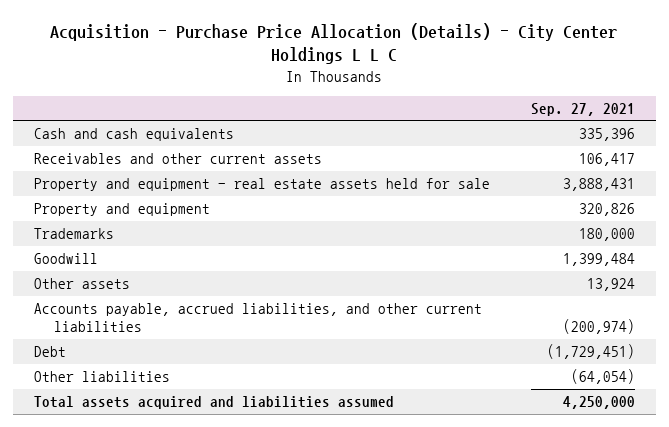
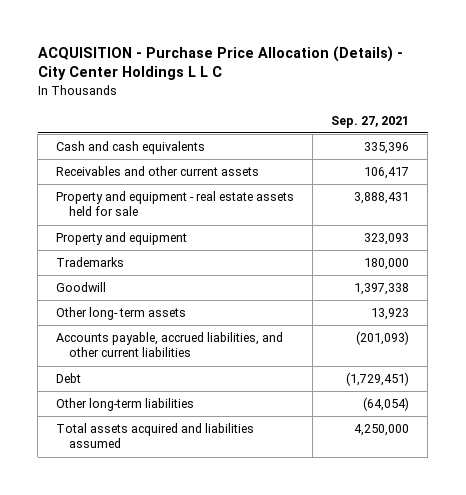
[50,22,618,65] Acquisition - Purchase Price Allocation (Details) - City Center Holdings L L C -> [37,45,403,81] ACQUISITION - Purchase Price Allocation (Details) - City Center Holdings L L C
[579,203,636,217] 320,826 -> [364,233,410,246] 323,093
[563,253,636,267] 1,399,484 -> [354,283,410,296] 1,397,338
[33,278,130,290] Other assets -> [56,307,187,321] Other long- term assets
[587,278,636,292] 13,924 -> [371,308,410,321] 13,923
[563,319,636,335] (200,974) -> [356,331,410,346] (201,093)
[33,371,170,383] Other liabilities -> [56,398,195,412] Other long-term liabilities

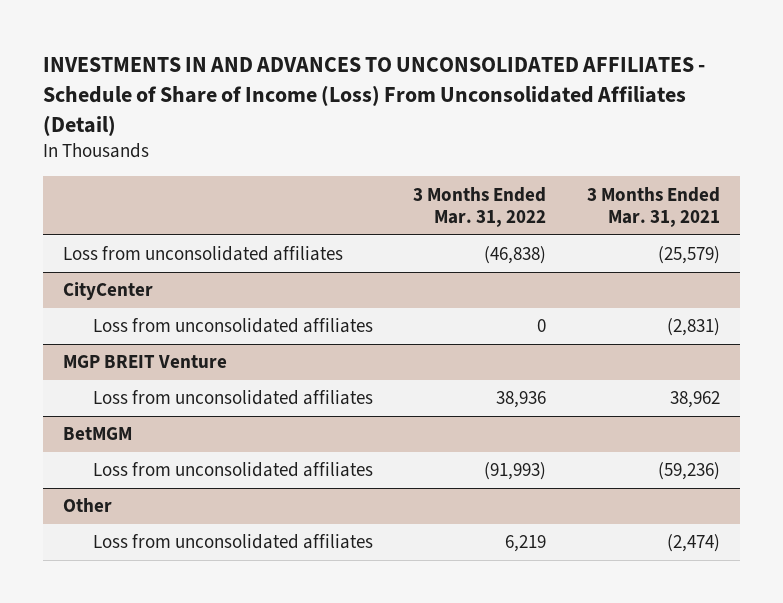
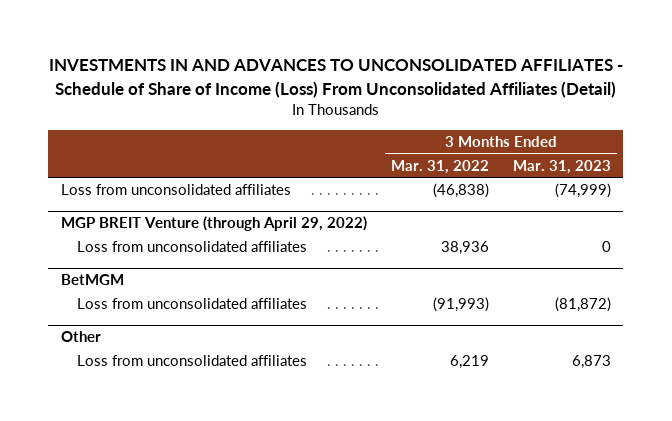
[587,186,721,227] 3 Months Ended Mar. 31, 2021 -> none
none -> [513,159,612,174] Mar. 31, 2023
[63,282,154,301] CityCenter -> none
[92,318,373,334] Loss from unconsolidated affiliates -> none
[63,355,228,369] MGP BREIT Venture -> [60,216,367,232] MGP BREIT Venture (through April 29, 2022)

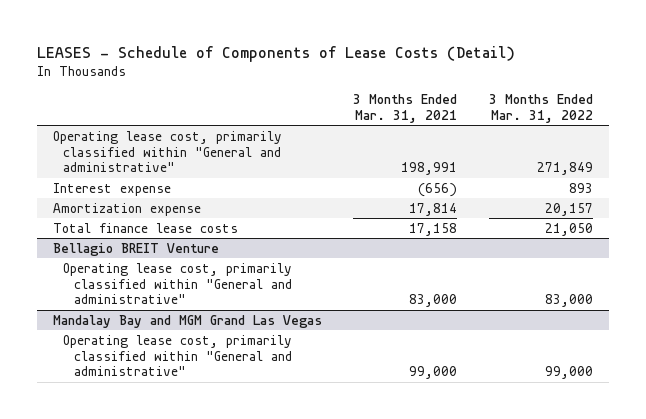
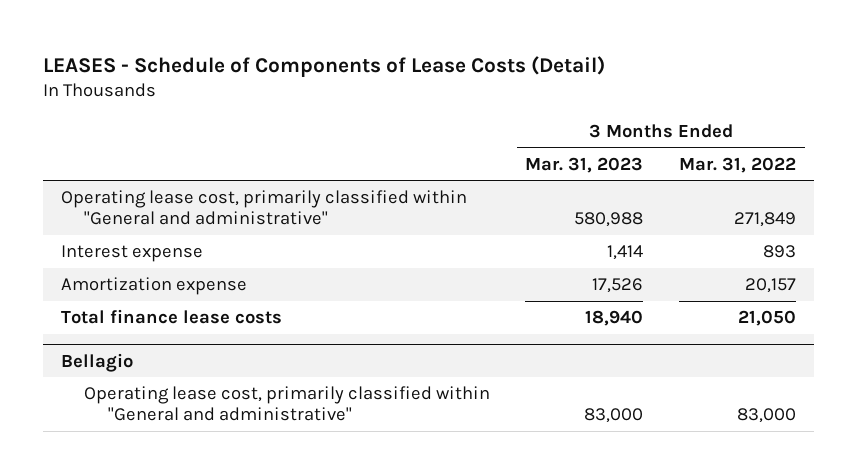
[353,93,458,123] 3 Months Ended Mar. 31, 2021 -> none
none -> [525,156,644,173] Mar. 31, 2023
[52,242,219,256] Bellagio BREIT Venture -> [60,352,133,372] Bellagio
[52,314,322,328] Mandalay Bay and MGM Grand Las Vegas -> none
[63,334,293,377] Operating lease cost, primarily classified within "General and administrative" -> none

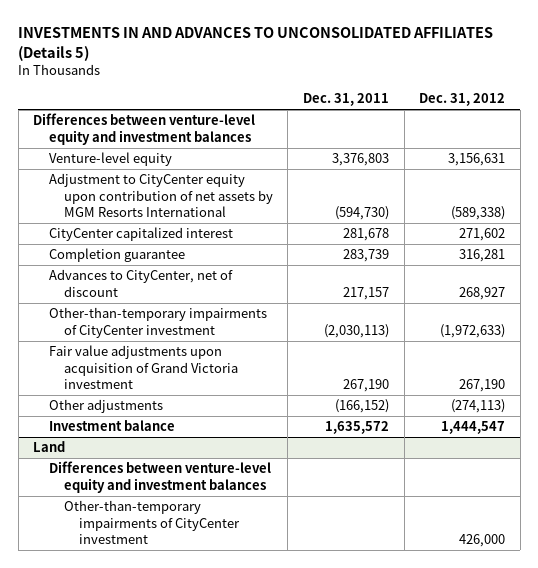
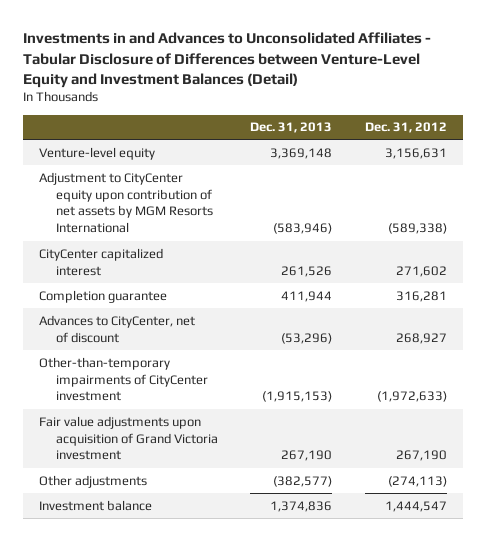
[18,26,494,61] INVESTMENTS IN AND ADVANCES TO UNCONSOLIDATED AFFILIATES (Details 5) -> [23,32,432,88] Investments in and Advances to Unconsolidated Affiliates - Tabular Disclosure of Differences between Venture-Level Equity and Investment Balances (Detail)
[303,93,390,107] Dec. 31, 2011 -> none
none -> [250,122,333,134] Dec. 31, 2013
[33,113,256,145] Differences between venture-level equity and investment balances -> none
[33,441,66,453] Land -> none
[48,461,271,493] Differences between venture-level equity and investment balances -> none
[63,500,241,545] Other-than-temporary impairments of CityCenter investment -> none

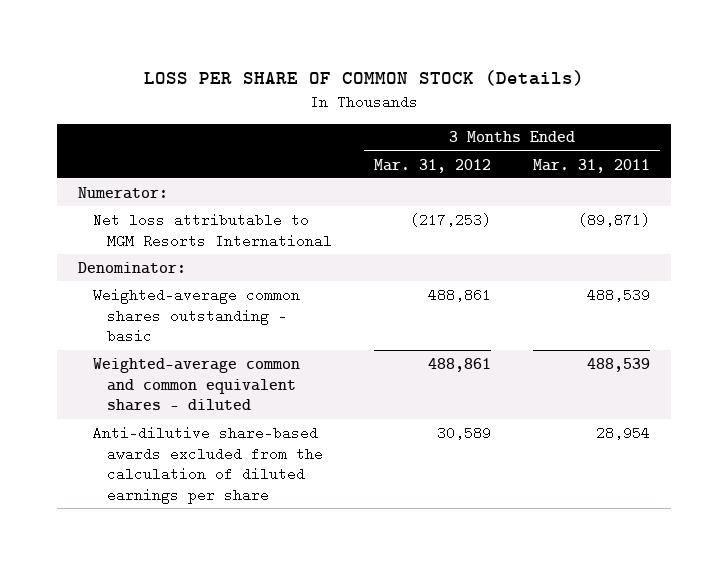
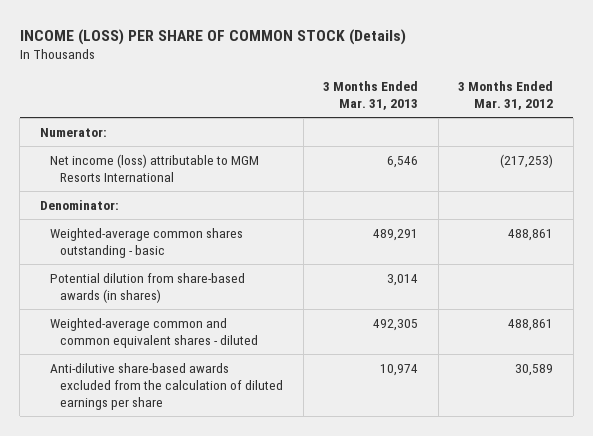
[143,69,584,86] LOSS PER SHARE OF COMMON STOCK (Details) -> [19,28,406,45] INCOME (LOSS) PER SHARE OF COMMON STOCK (Details)
[532,158,650,173] Mar. 31, 2011 -> none
none -> [323,80,419,110] 3 Months Ended Mar. 31, 2013
[92,212,333,248] Net loss attributable to MGM Resorts International -> [49,153,259,182] Net income (loss) attributable to MGM Resorts International
none -> [49,272,245,303] Potential dilution from share-based awards (in shares)

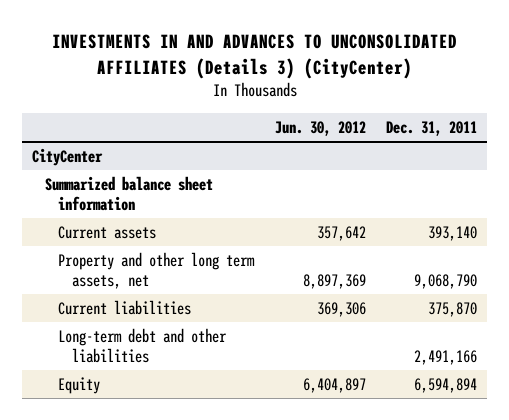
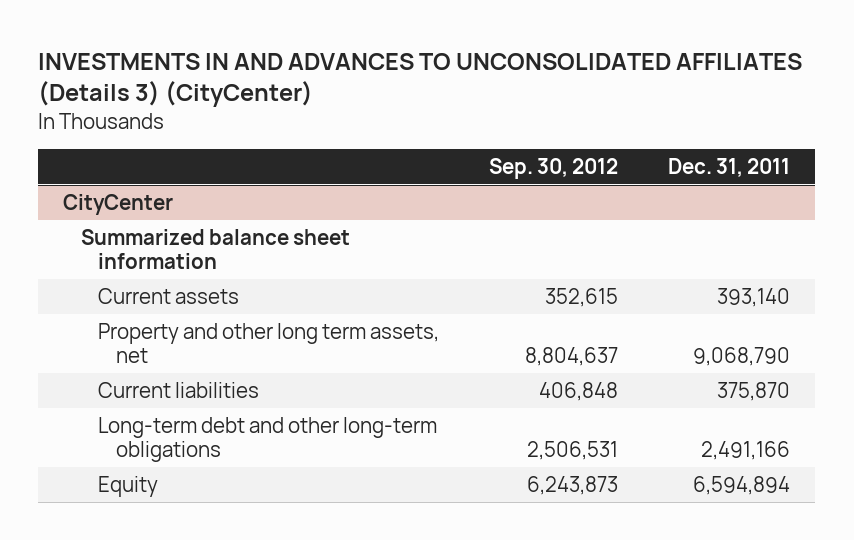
[274,120,366,136] Jun. 30, 2012 -> none
none -> [489,157,619,179] Sep. 30, 2012
[58,327,228,363] Long-term debt and other liabilities -> [98,416,438,463] Long-term debt and other long-term obligations

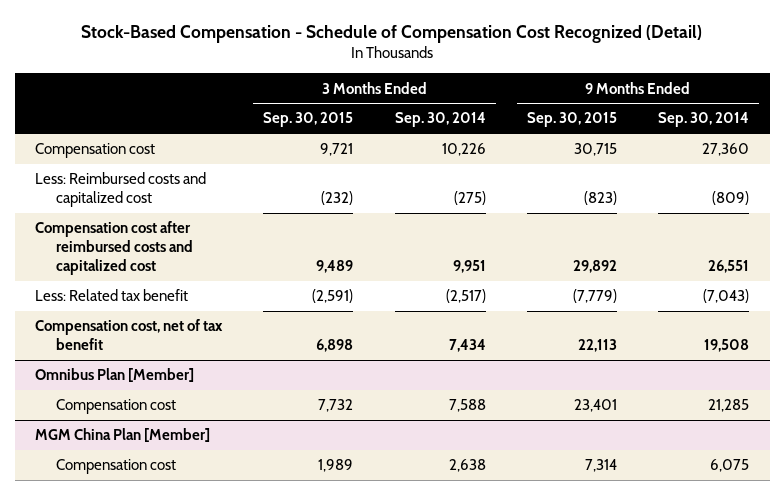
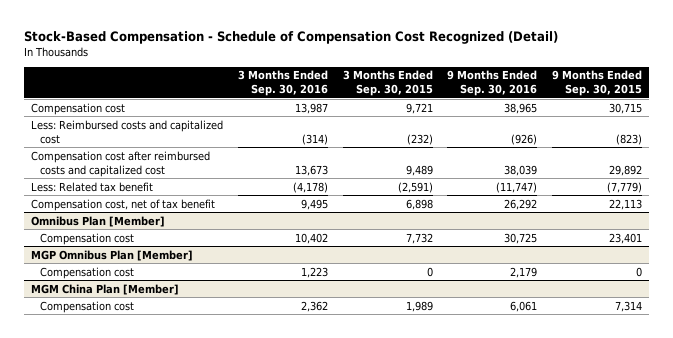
[394,112,486,128] Sep. 30, 2014 -> none
[658,112,750,128] Sep. 30, 2014 -> none
none -> [237,70,328,97] 3 Months Ended Sep. 30, 2016
none -> [447,70,538,97] 9 Months Ended Sep. 30, 2016
none -> [31,249,194,261] MGP Omnibus Plan [Member]
none -> [40,266,135,279] Compensation cost

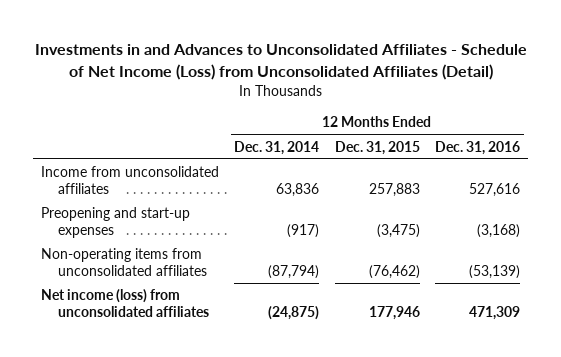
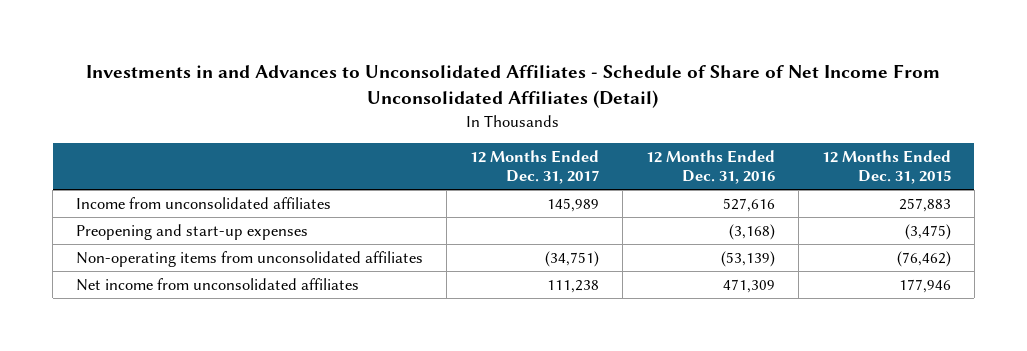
[34,44,527,81] Investments in and Advances to Unconsolidated Affiliates - Schedule of Net Income (Loss) from Unconsolidated Affiliates (Detail) -> [86,64,941,109] Investments in and Advances to Unconsolidated Affiliates - Schedule of Share of Net Income From Unconsolidated Affiliates (Detail)
[234,140,320,155] Dec. 31, 2014 -> none
none -> [469,149,599,185] 12 Months Ended Dec. 31, 2017
[41,289,209,318] Net income (loss) from unconsolidated affiliates -> [76,277,360,291] Net income from unconsolidated affiliates

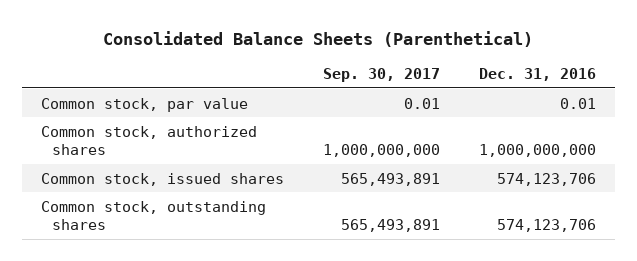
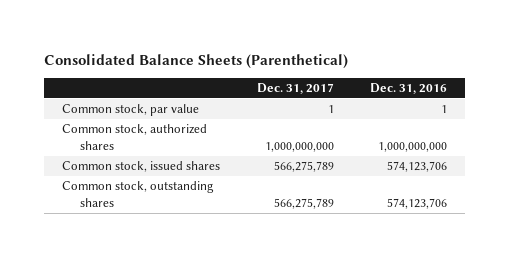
[322,67,440,82] Sep. 30, 2017 -> none
none -> [256,83,334,95] Dec. 31, 2017
[559,97,596,109] 0.01 -> [441,105,448,114] 1

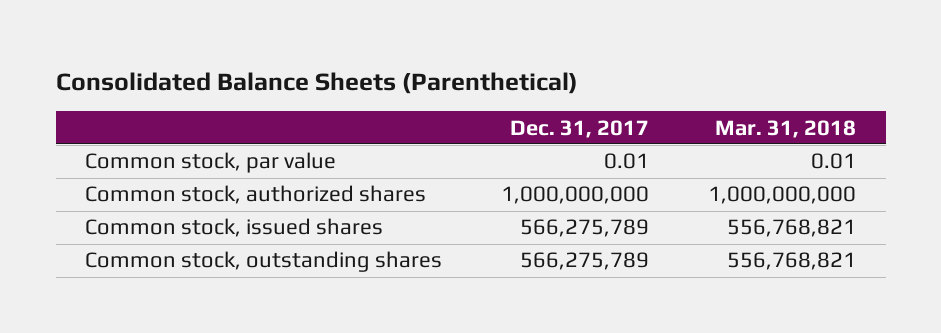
[370,83,448,95] Dec. 31, 2016 -> none
none -> [715,119,857,138] Mar. 31, 2018
[327,105,334,114] 1 -> [604,153,650,170] 0.01

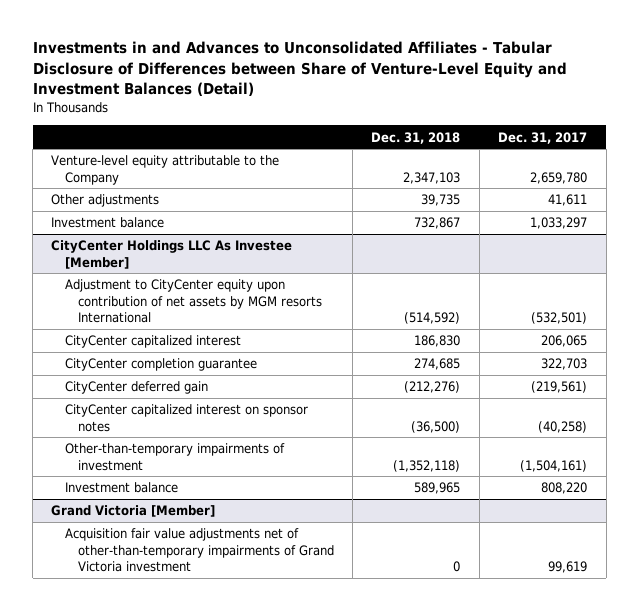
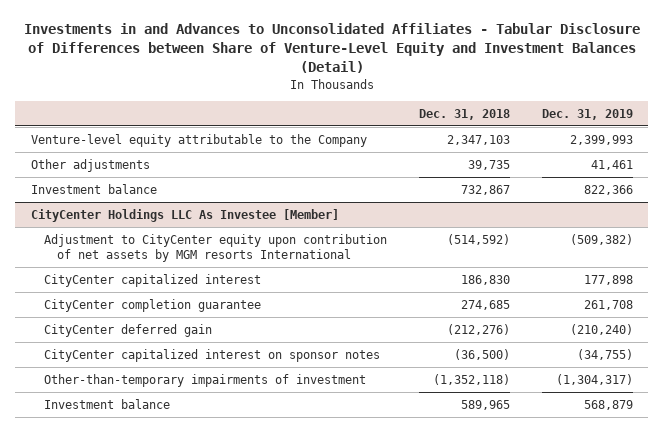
[498,131,588,144] Dec. 31, 2017 -> none
none -> [541,108,633,120] Dec. 31, 2019
[51,505,216,518] Grand Victoria [Member] -> none
[64,528,334,573] Acquisition fair value adjustments net of other-than-temporary impairments of Grand Victoria investment -> none

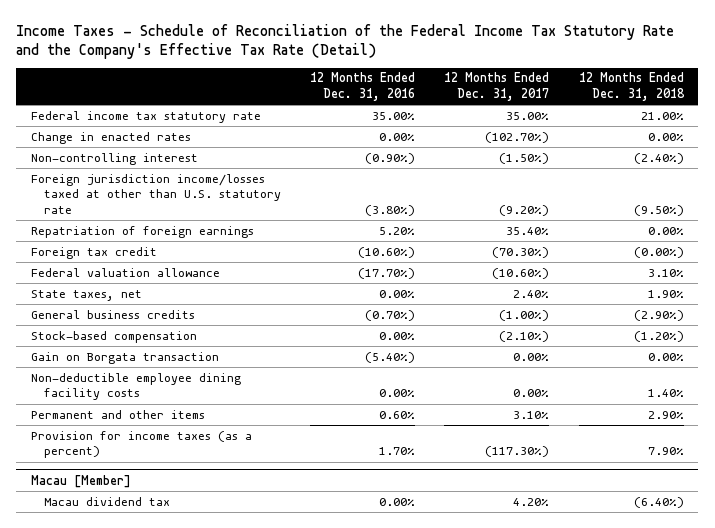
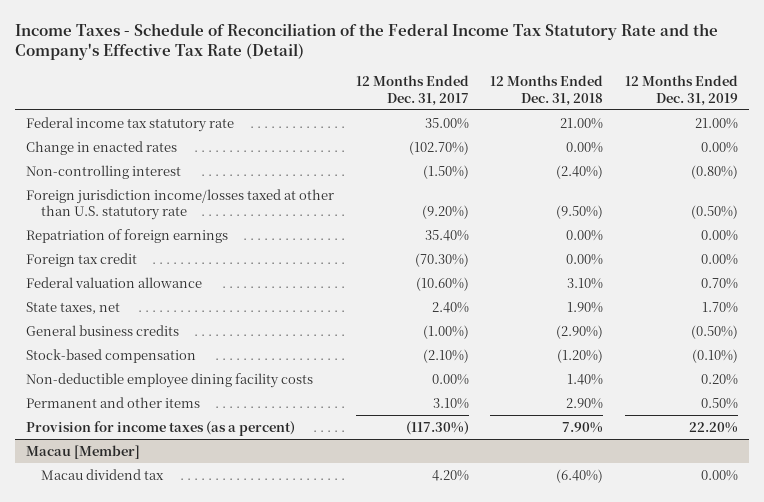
[310,72,416,102] 12 Months Ended Dec. 31, 2016 -> none
none -> [624,75,738,106] 12 Months Ended Dec. 31, 2019
[633,246,684,258] (0.00%) -> [566,253,604,265] 0.00%
[30,351,219,364] Gain on Borgata transaction -> none

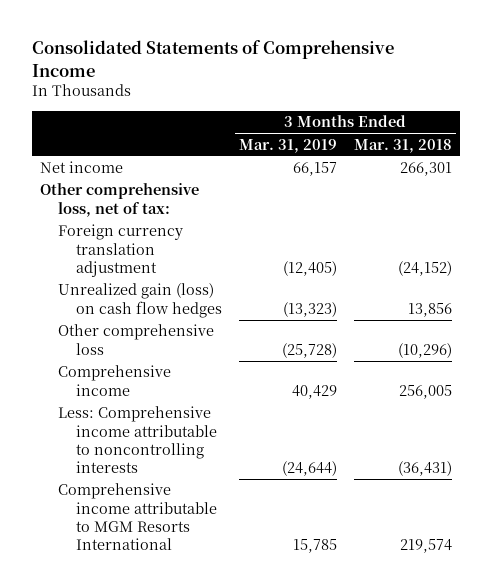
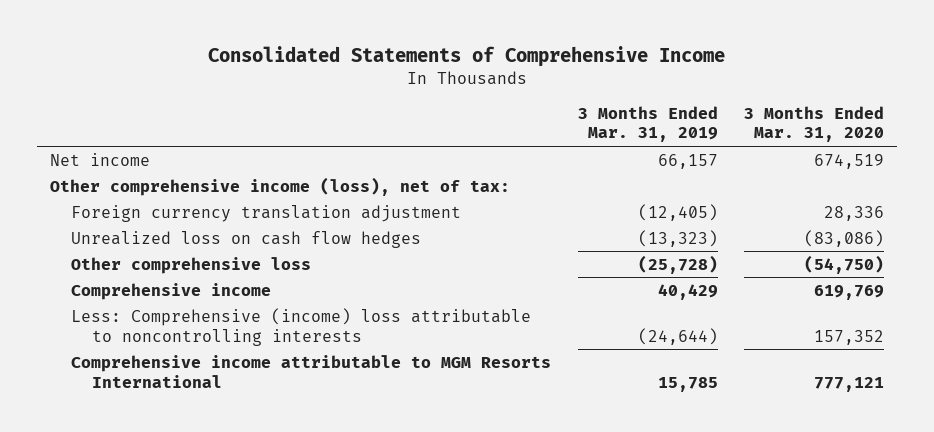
[353,138,452,153] Mar. 31, 2018 -> none
none -> [743,105,884,143] 3 Months Ended Mar. 31, 2020
[40,183,200,217] Other comprehensive loss, net of tax: -> [50,176,511,196] Other comprehensive income (loss), net of tax:
[58,283,222,318] Unrealized gain (loss) on cash flow hedges -> [71,230,422,248] Unrealized loss on cash flow hedges
[58,406,217,474] Less: Comprehensive income attributable to noncontrolling interests -> [71,307,532,346] Less: Comprehensive (income) loss attributable to noncontrolling interests

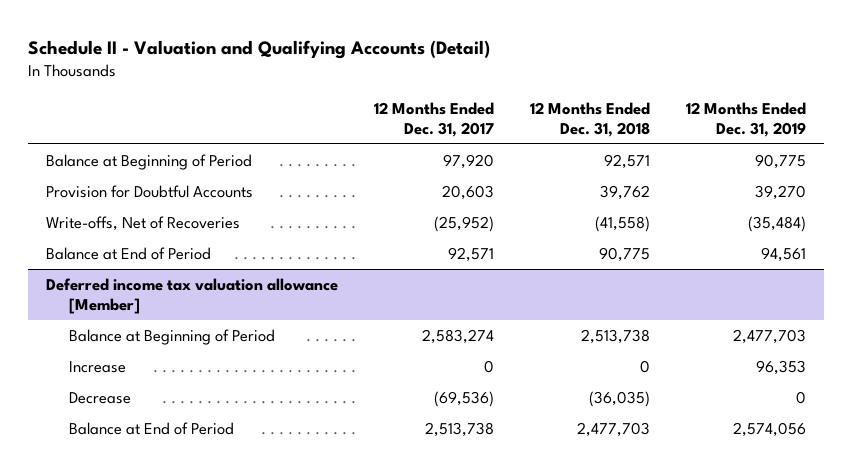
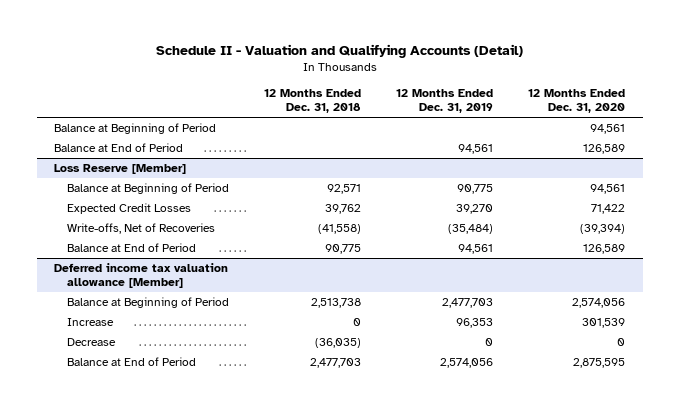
[373,101,494,137] 12 Months Ended Dec. 31, 2017 -> none
none -> [528,88,626,114] 12 Months Ended Dec. 31, 2020
none -> [54,122,217,134] Balance at Beginning of Period
none -> [54,142,184,152] Balance at End of Period
none -> [54,163,187,174] Loss Reserve [Member]
[45,185,253,199] Provision for Doubtful Accounts -> [66,202,191,214] Expected Credit Losses

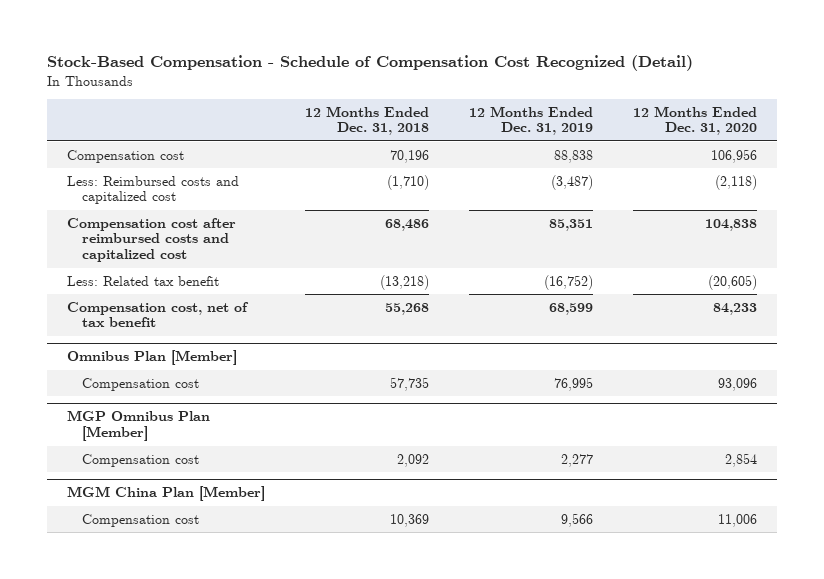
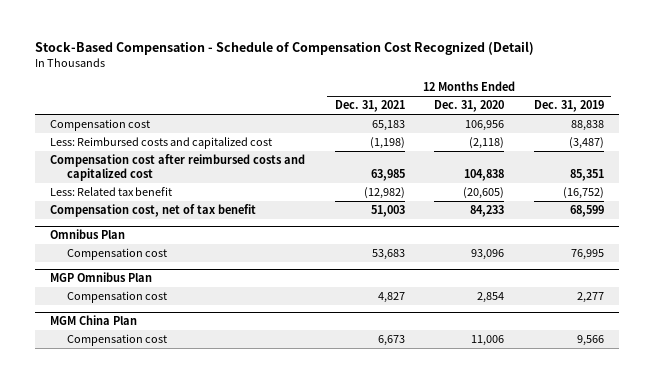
[304,105,429,136] 12 Months Ended Dec. 31, 2018 -> none
none -> [334,100,405,113] Dec. 31, 2021
[66,350,237,366] Omnibus Plan [Member] -> [50,228,126,239] Omnibus Plan
[66,410,210,442] MGP Omnibus Plan [Member] -> [50,271,153,282] MGP Omnibus Plan
[66,486,265,502] MGM China Plan [Member] -> [50,314,138,325] MGM China Plan

